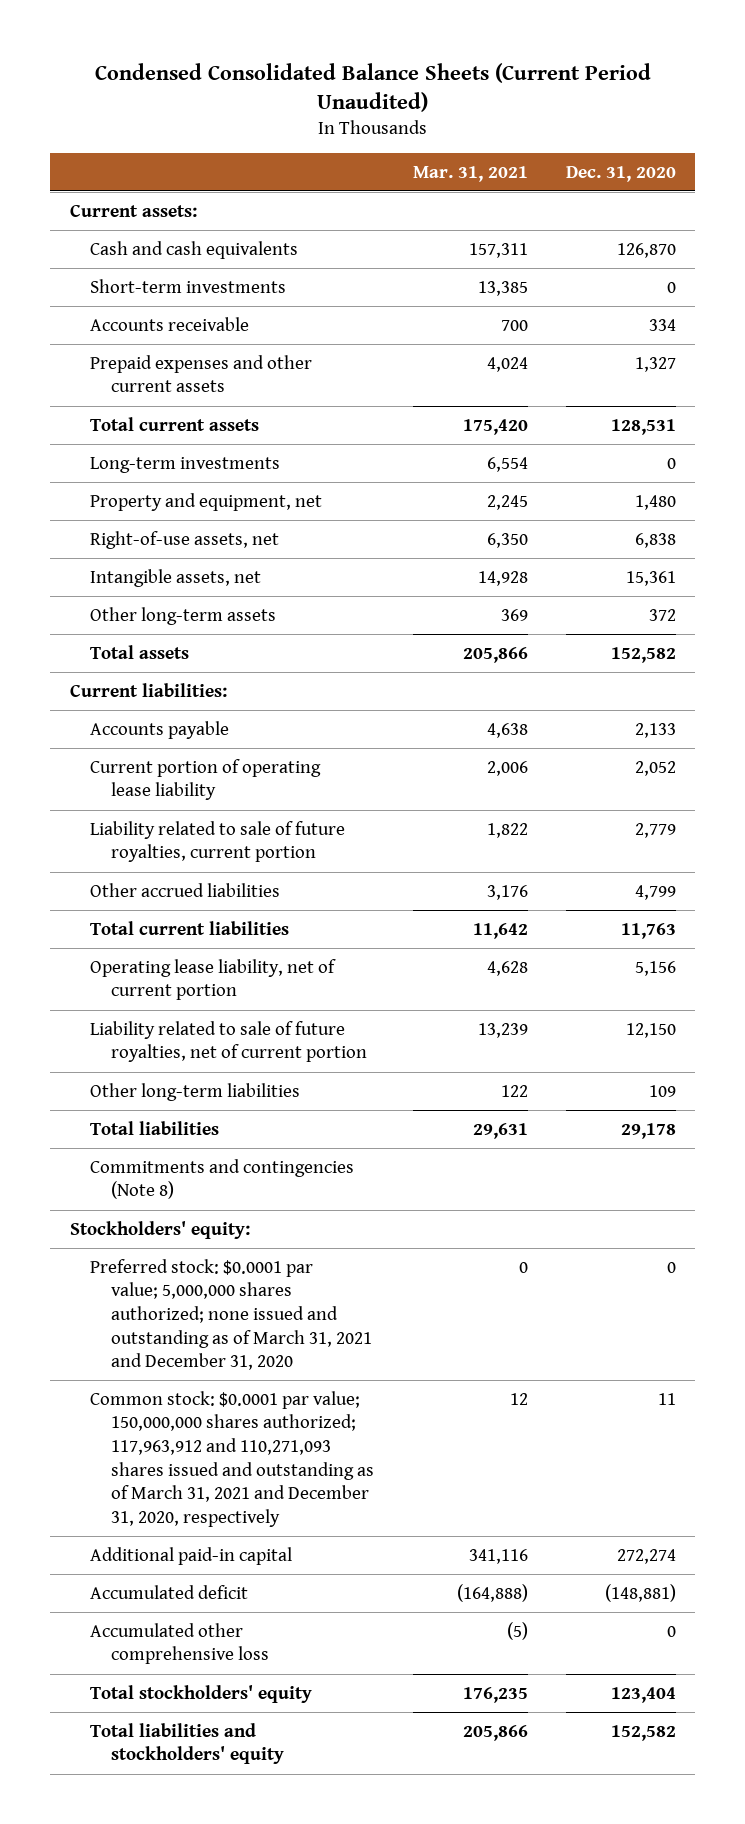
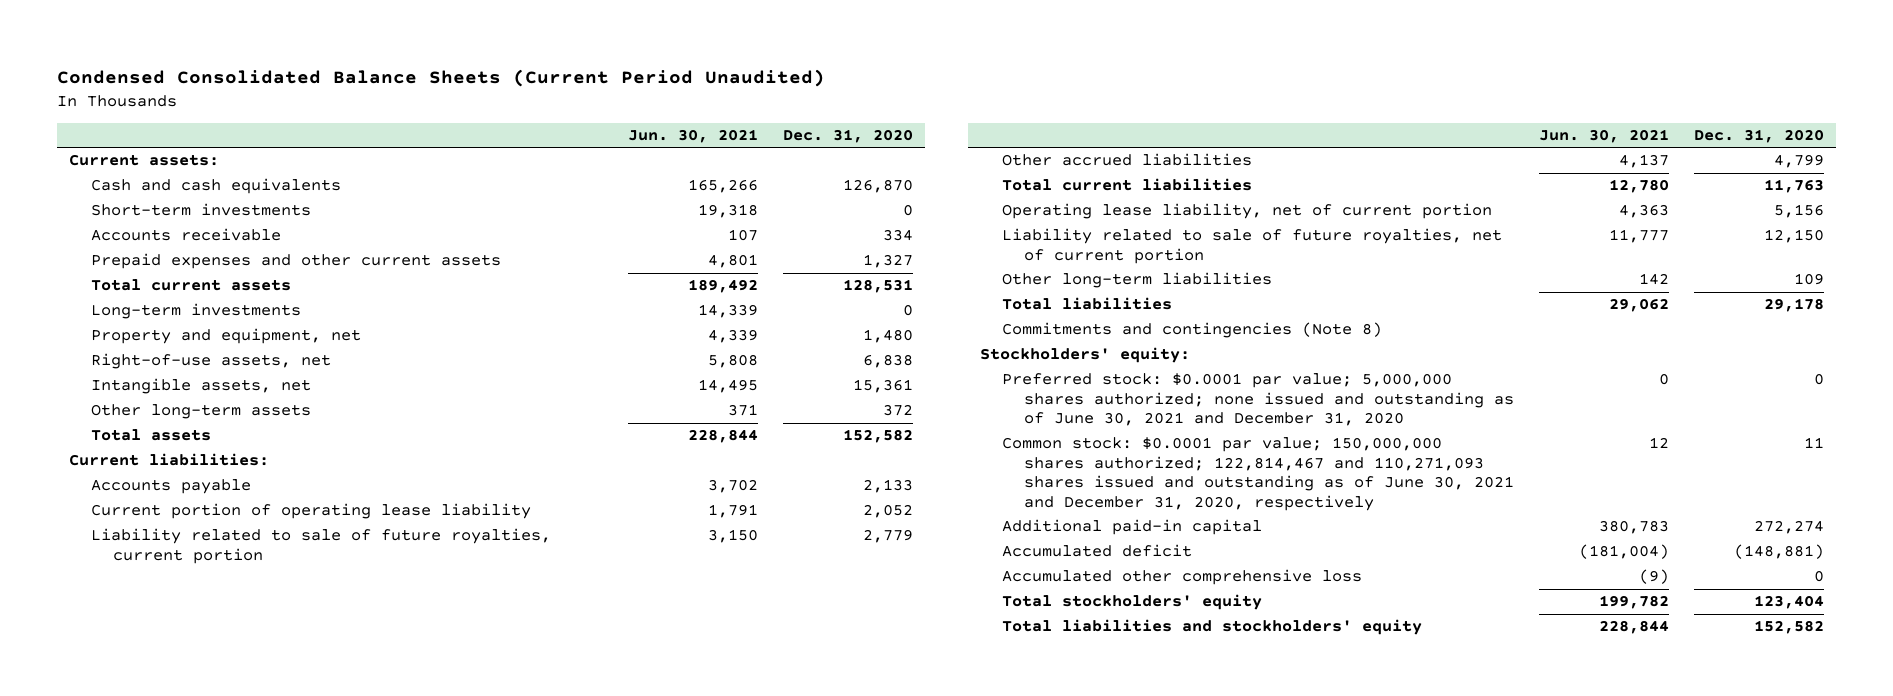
[412,165,528,182] Mar. 31, 2021 -> none
none -> [628,128,759,143] Jun. 30, 2021
[90,1258,373,1371] Preferred stock: $0.0001 par value; 5,000,000 shares authorized; none issued and outstanding as of March 31, 2021 and December 31, 2020 -> [1002,373,1515,427] Preferred stock: $0.0001 par value; 5,000,000 shares authorized; none issued and outstanding as of June 30, 2021 and December 31, 2020
[90,1390,375,1527] Common stock: $0.0001 par value; 150,000,000 shares authorized; 117,963,912 and 110,271,093 shares issued and outstanding as of March 31, 2021 and December 31, 2020, respectively -> [1002,437,1515,511] Common stock: $0.0001 par value; 150,000,000 shares authorized; 122,814,467 and 110,271,093 shares issued and outstanding as of June 30, 2021 and December 31, 2020, respectively

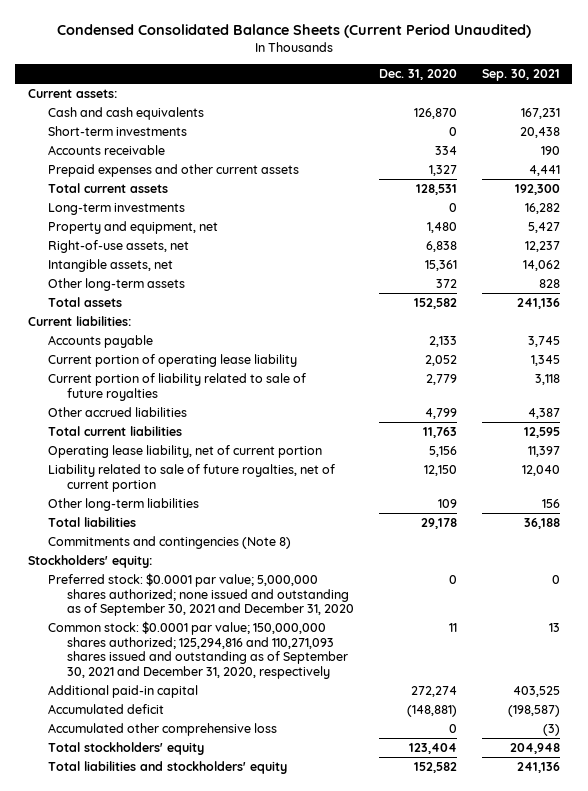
[628,128,759,143] Jun. 30, 2021 -> none
none -> [481,69,560,82] Sep. 30, 2021
[91,528,552,564] Liability related to sale of future royalties, current portion -> [47,373,306,401] Current portion of liability related to sale of future royalties
[1002,373,1515,427] Preferred stock: $0.0001 par value; 5,000,000 shares authorized; none issued and outstanding as of June 30, 2021 and December 31, 2020 -> [47,573,355,617] Preferred stock: $0.0001 par value; 5,000,000 shares authorized; none issued and outstanding as of September 30, 2021 and December 31, 2020
[1002,437,1515,511] Common stock: $0.0001 par value; 150,000,000 shares authorized; 122,814,467 and 110,271,093 shares issued and outstanding as of June 30, 2021 and December 31, 2020, respectively -> [47,621,349,679] Common stock: $0.0001 par value; 150,000,000 shares authorized; 125,294,816 and 110,271,093 shares issued and outstanding as of September 30, 2021 and December 31, 2020, respectively

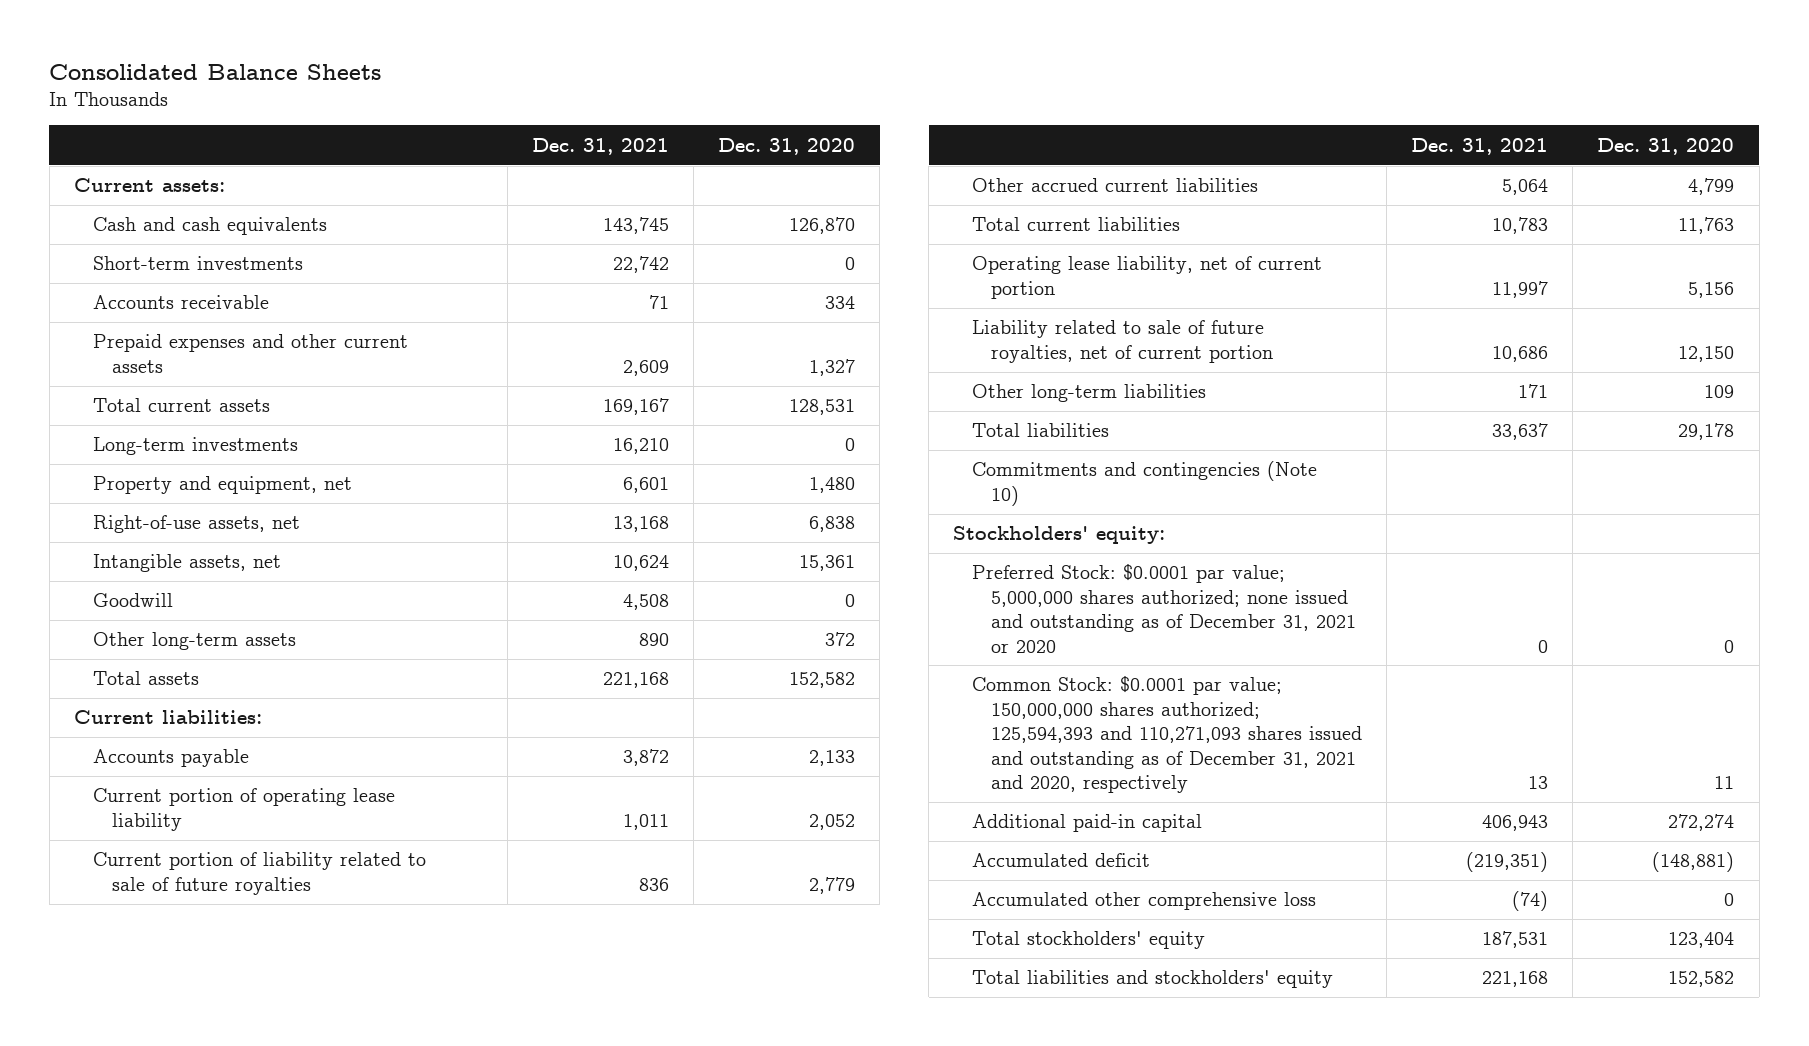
[56,23,531,38] Condensed Consolidated Balance Sheets (Current Period Unaudited) -> [49,63,382,80] Consolidated Balance Sheets
[481,69,560,82] Sep. 30, 2021 -> none
none -> [532,137,670,155] Dec. 31, 2021
none -> [92,593,173,608] Goodwill
[47,407,187,418] Other accrued liabilities -> [972,178,1259,193] Other accrued current liabilities
[47,536,291,550] Commitments and contingencies (Note 8) -> [972,461,1318,506] Commitments and contingencies (Note 10)
[47,573,355,617] Preferred stock: $0.0001 par value; 5,000,000 shares authorized; none issued and outstanding as of September 30, 2021 and December 31, 2020 -> [972,564,1356,653] Preferred Stock: $0.0001 par value; 5,000,000 shares authorized; none issued and outstanding as of December 31, 2021 or 2020
[47,621,349,679] Common stock: $0.0001 par value; 150,000,000 shares authorized; 125,294,816 and 110,271,093 shares issued and outstanding as of September 30, 2021 and December 31, 2020, respectively -> [972,676,1362,793] Common Stock: $0.0001 par value; 150,000,000 shares authorized; 125,594,393 and 110,271,093 shares issued and outstanding as of December 31, 2021 and 2020, respectively

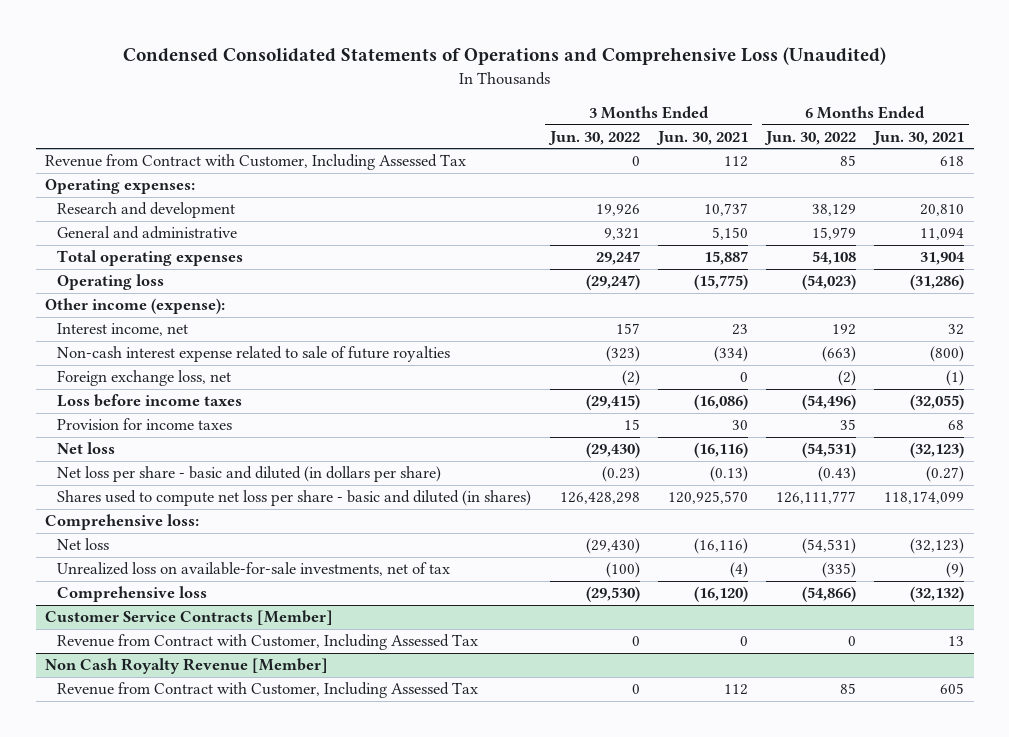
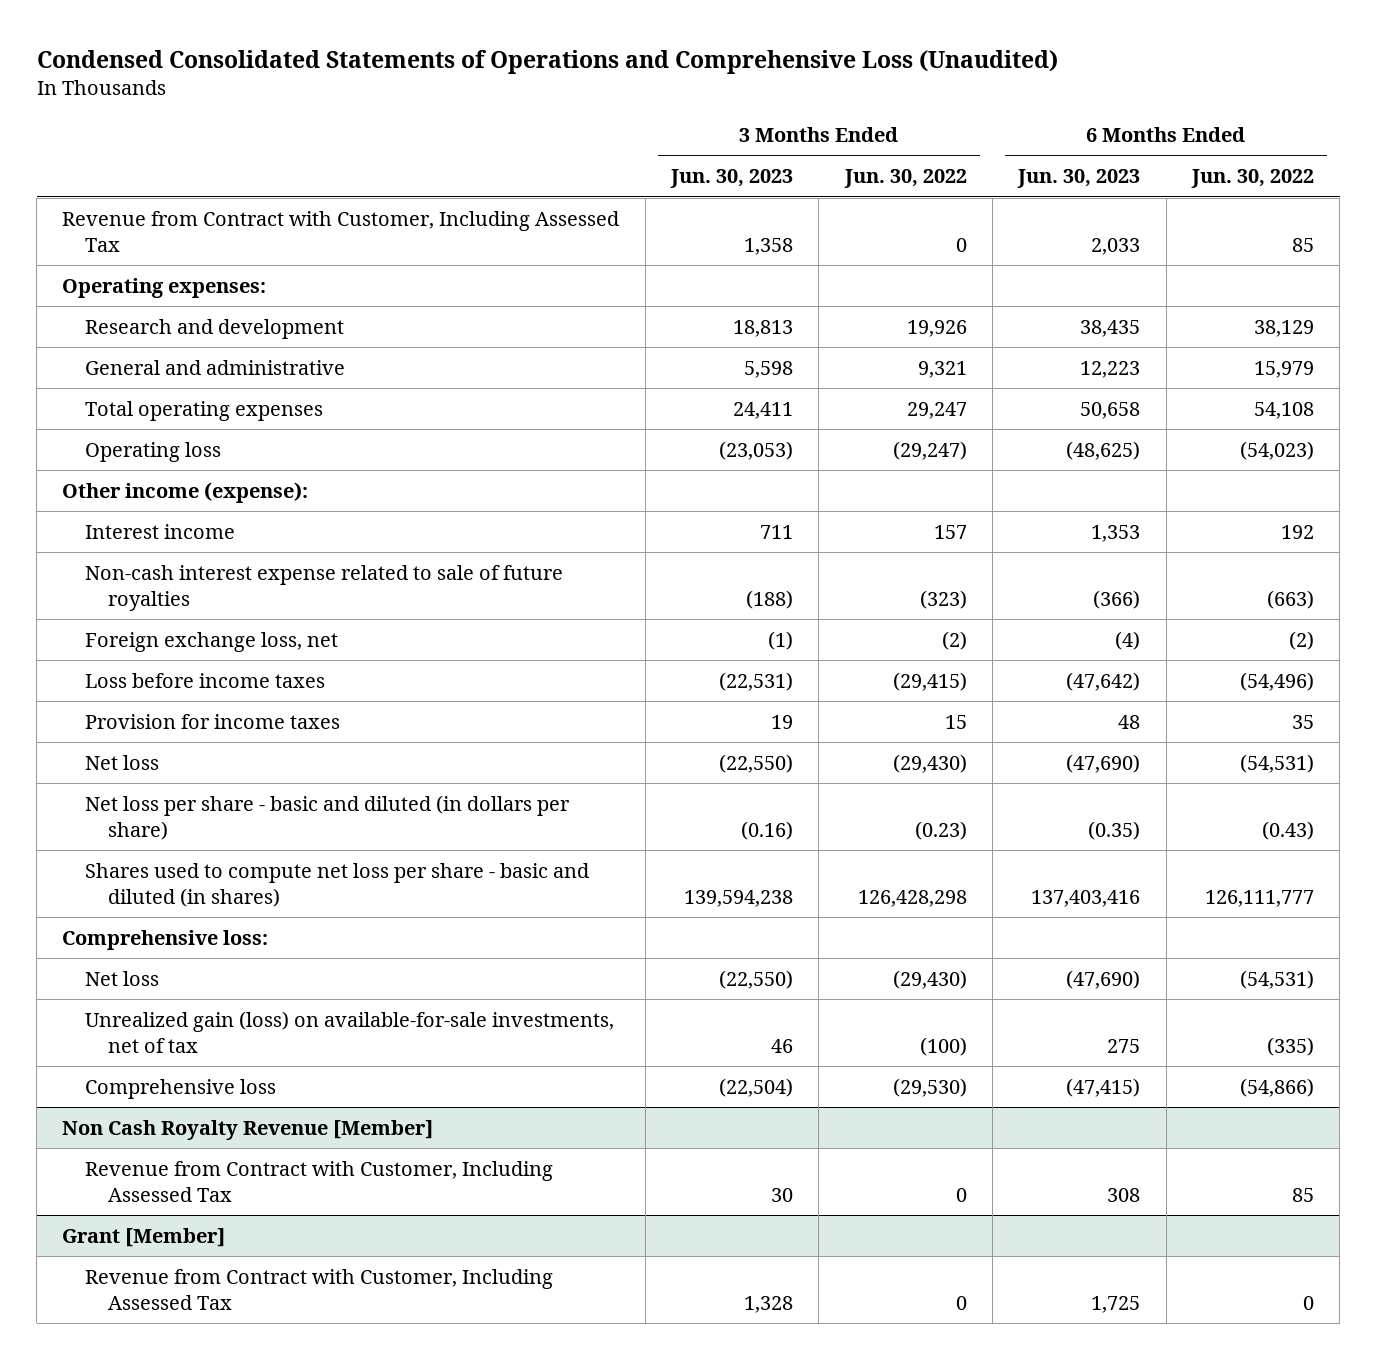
[655,130,748,145] Jun. 30, 2021 -> none
[872,130,965,145] Jun. 30, 2021 -> none
none -> [670,169,794,189] Jun. 30, 2023
none -> [1017,169,1141,189] Jun. 30, 2023
[57,323,189,337] Interest income, net -> [84,523,235,539] Interest income
[57,562,451,577] Unrealized loss on available-for-sale investments, net of tax -> [84,1010,614,1053] Unrealized gain (loss) on available-for-sale investments, net of tax
[44,610,333,626] Customer Service Contracts [Member] -> none
[57,634,479,651] Revenue from Contract with Customer, Including Assessed Tax -> none
none -> [62,1227,226,1247] Grant [Member]
none -> [84,1268,553,1310] Revenue from Contract with Customer, Including Assessed Tax

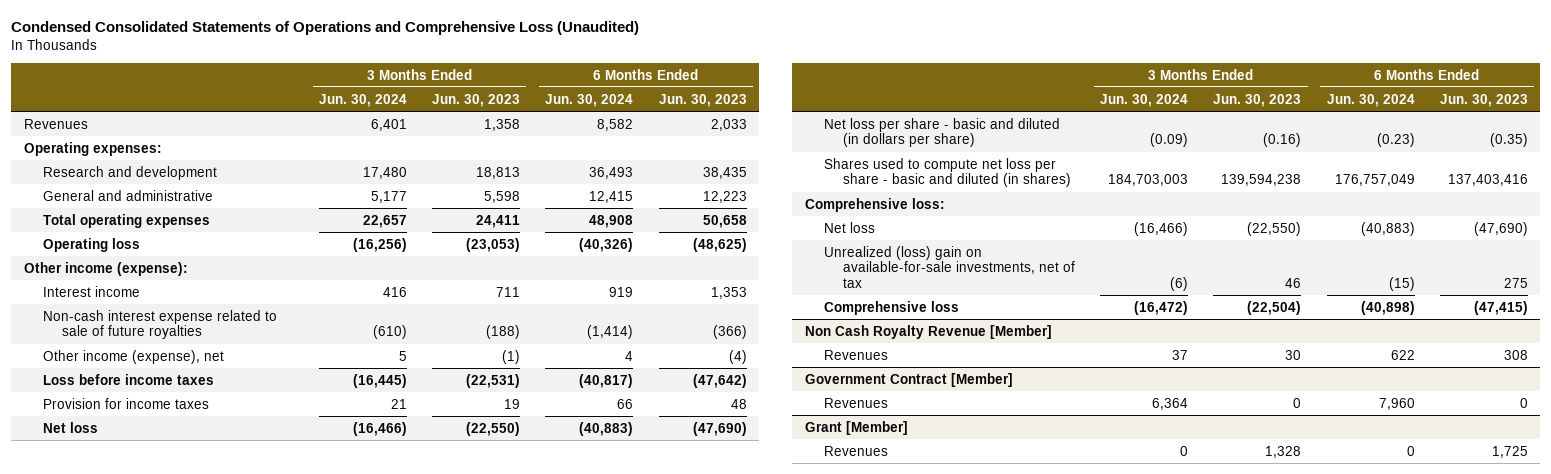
[843,169,967,189] Jun. 30, 2022 -> none
[1190,169,1314,189] Jun. 30, 2022 -> none
none -> [318,93,407,107] Jun. 30, 2024
none -> [545,93,634,107] Jun. 30, 2024
[62,210,620,252] Revenue from Contract with Customer, Including Assessed Tax -> [23,118,88,129] Revenues
[84,631,338,652] Foreign exchange loss, net -> [42,349,224,364] Other income (expense), net
[84,1010,614,1053] Unrealized gain (loss) on available-for-sale investments, net of tax -> [823,245,1075,288] Unrealized (loss) gain on available-for-sale investments, net of tax
[84,1160,553,1202] Revenue from Contract with Customer, Including Assessed Tax -> [823,349,888,360] Revenues
none -> [804,372,1013,387] Government Contract [Member]
none -> [823,397,888,408] Revenues
[84,1268,553,1310] Revenue from Contract with Customer, Including Assessed Tax -> [823,445,888,456] Revenues

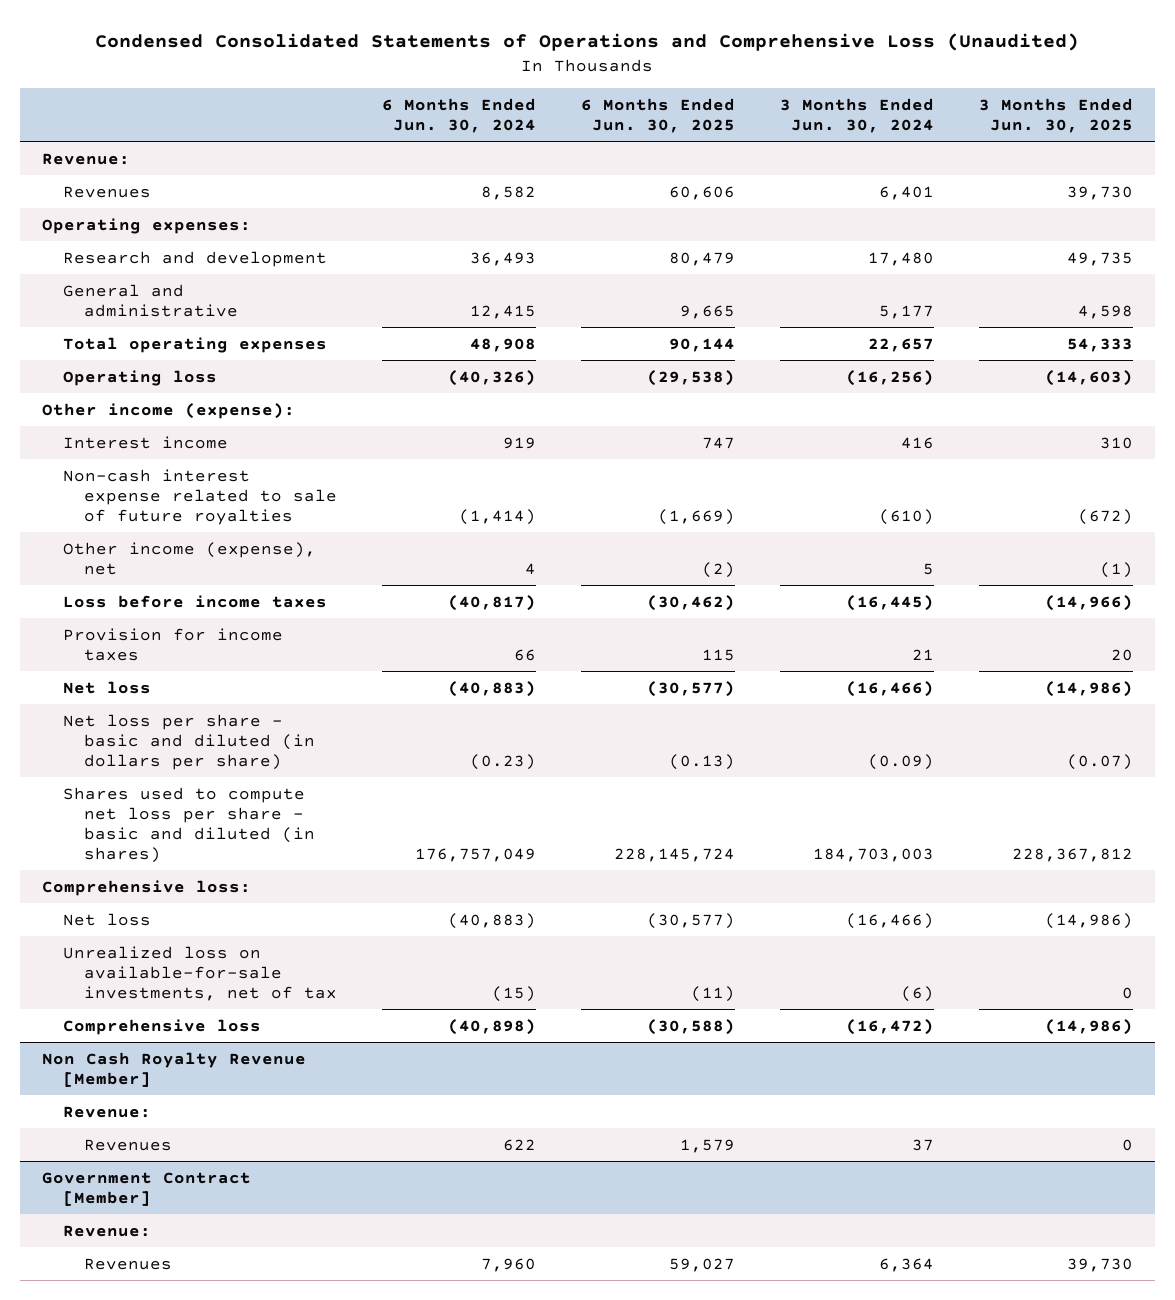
[432,93,521,107] Jun. 30, 2023 -> none
[658,93,747,107] Jun. 30, 2023 -> none
none -> [580,97,735,134] 6 Months Ended Jun. 30, 2025
none -> [978,97,1133,134] 3 Months Ended Jun. 30, 2025
none -> [42,152,131,165] Revenue:
[823,245,1075,288] Unrealized (loss) gain on available-for-sale investments, net of tax -> [63,945,338,1001] Unrealized loss on available-for-sale investments, net of tax
none -> [63,1105,152,1118] Revenue:
none -> [63,1224,152,1237] Revenue:
[804,420,908,435] Grant [Member] -> none
[823,445,888,456] Revenues -> none

